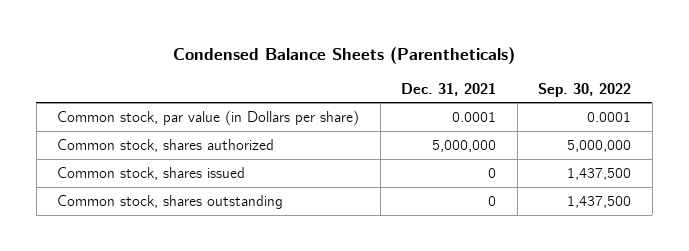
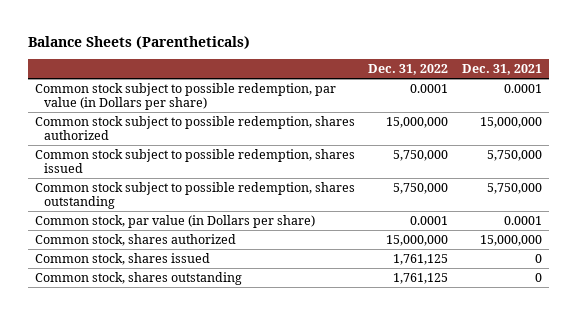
[173,46,516,64] Condensed Balance Sheets (Parentheticals) -> [27,36,250,50] Balance Sheets (Parentheticals)
[538,82,632,97] Sep. 30, 2022 -> none
none -> [368,64,449,76] Dec. 31, 2022
none -> [34,82,336,111] Common stock subject to possible redemption, par value (in Dollars per share)
none -> [34,115,355,141] Common stock subject to possible redemption, shares authorized
none -> [34,148,355,174] Common stock subject to possible redemption, shares issued
none -> [34,181,355,210] Common stock subject to possible redemption, shares outstanding
[432,139,497,152] 5,000,000 -> [480,234,543,246] 15,000,000

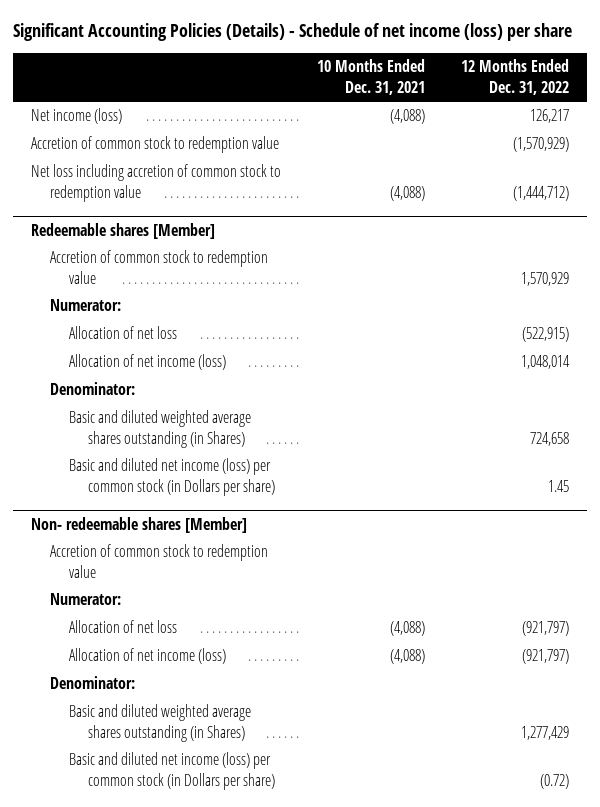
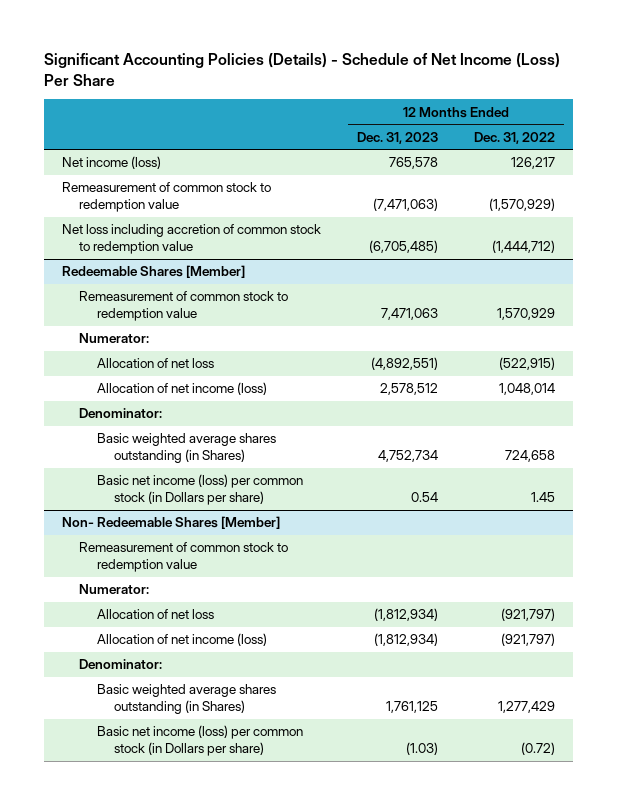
[13,23,573,42] Significant Accounting Policies (Details) - Schedule of net income (loss) per share -> [44,53,561,87] Significant Accounting Policies (Details) - Schedule of Net Income (Loss) Per Share
[317,59,426,95] 10 Months Ended Dec. 31, 2021 -> none
none -> [357,131,439,144] Dec. 31, 2023
[31,136,280,154] Accretion of common stock to redemption value -> [62,182,272,213] Remeasurement of common stock to redemption value
[31,222,216,239] Redeemable shares [Member] -> [62,265,246,279] Redeemable Shares [Member]
[49,250,268,284] Accretion of common stock to redemption value -> [79,291,289,322] Remeasurement of common stock to redemption value
[68,410,251,448] Basic and diluted weighted average shares outstanding (in Shares) -> [96,433,276,464] Basic weighted average shares outstanding (in Shares)
[68,458,275,496] Basic and diluted net income (loss) per common stock (in Dollars per share) -> [96,474,303,506] Basic net income (loss) per common stock (in Dollars per share)
[31,516,248,533] Non- redeemable shares [Member] -> [62,516,281,530] Non- Redeemable Shares [Member]
[49,544,268,578] Accretion of common stock to redemption value -> [79,542,289,573] Remeasurement of common stock to redemption value
[68,704,251,742] Basic and diluted weighted average shares outstanding (in Shares) -> [96,684,276,715] Basic weighted average shares outstanding (in Shares)
[68,752,275,790] Basic and diluted net income (loss) per common stock (in Dollars per share) -> [96,725,303,757] Basic net income (loss) per common stock (in Dollars per share)

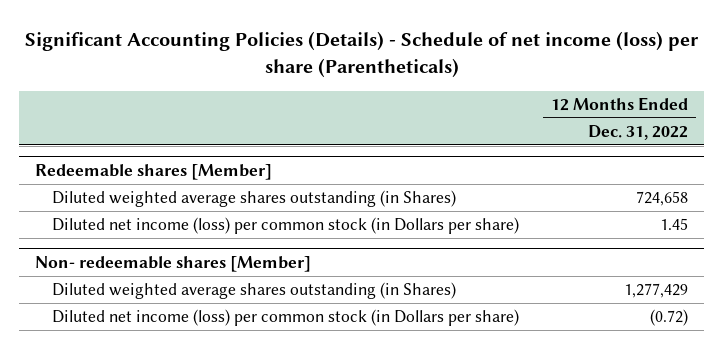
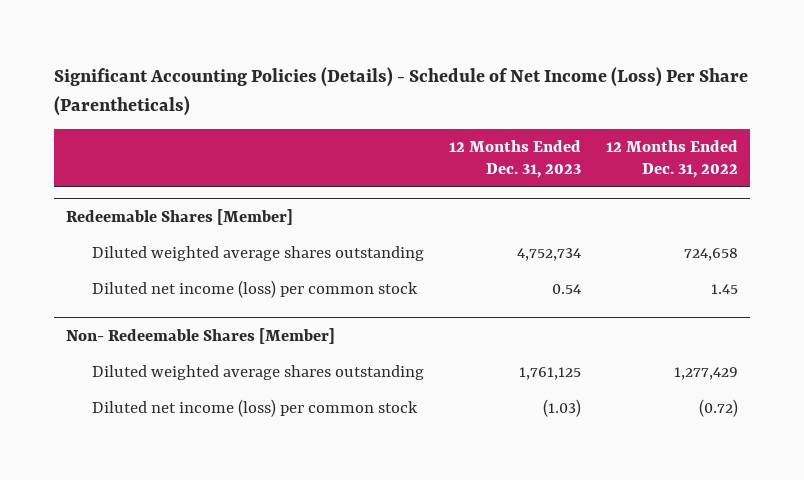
[24,31,699,79] Significant Accounting Policies (Details) - Schedule of net income (loss) per share (Parentheticals) -> [53,67,748,116] Significant Accounting Policies (Details) - Schedule of Net Income (Loss) Per Share (Parentheticals)
none -> [448,140,581,179] 12 Months Ended Dec. 31, 2023
[35,163,273,180] Redeemable shares [Member] -> [66,209,294,226] Redeemable Shares [Member]
[51,190,456,208] Diluted weighted average shares outstanding (in Shares) -> [91,246,424,262] Diluted weighted average shares outstanding
[51,217,519,235] Diluted net income (loss) per common stock (in Dollars per share) -> [91,280,418,299] Diluted net income (loss) per common stock
[35,255,312,272] Non- redeemable shares [Member] -> [66,328,336,345] Non- Redeemable Shares [Member]
[51,282,456,300] Diluted weighted average shares outstanding (in Shares) -> [91,365,424,381] Diluted weighted average shares outstanding
[51,309,519,327] Diluted net income (loss) per common stock (in Dollars per share) -> [91,399,418,418] Diluted net income (loss) per common stock

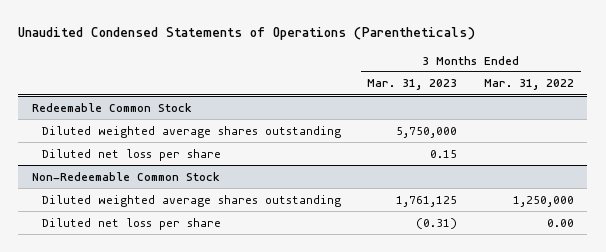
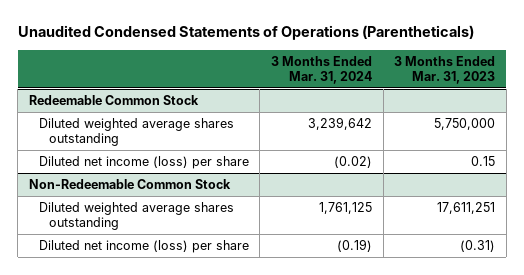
[483,79,574,91] Mar. 31, 2022 -> none
none -> [271,56,373,84] 3 Months Ended Mar. 31, 2024
[41,148,221,161] Diluted net loss per share -> [38,156,249,170] Diluted net income (loss) per share
[396,195,458,207] 1,761,125 -> [437,202,496,215] 17,611,251
[41,217,221,230] Diluted net loss per share -> [38,240,249,254] Diluted net income (loss) per share

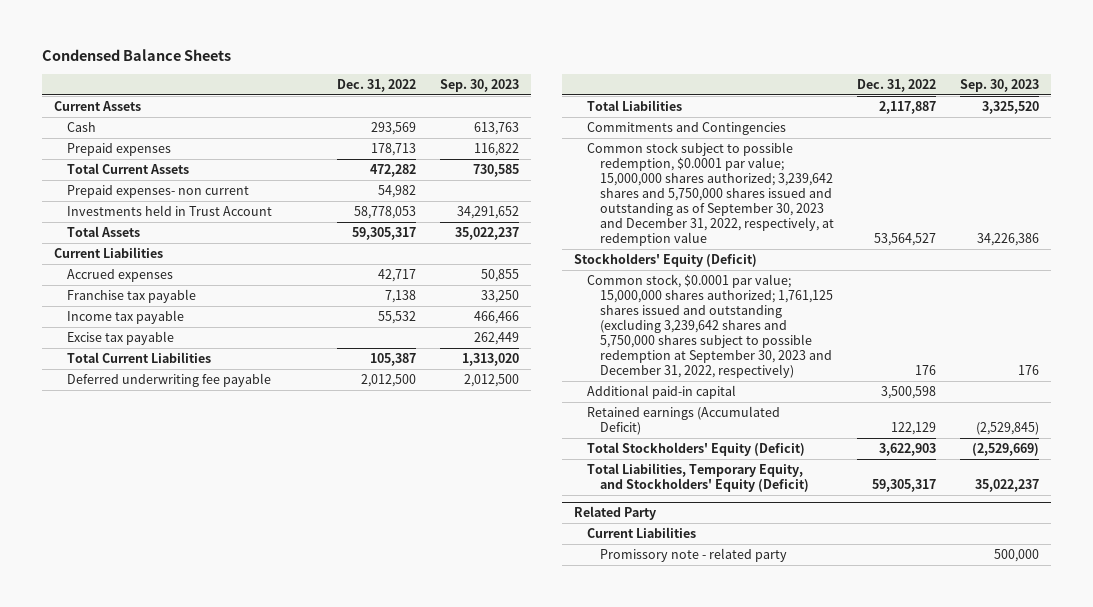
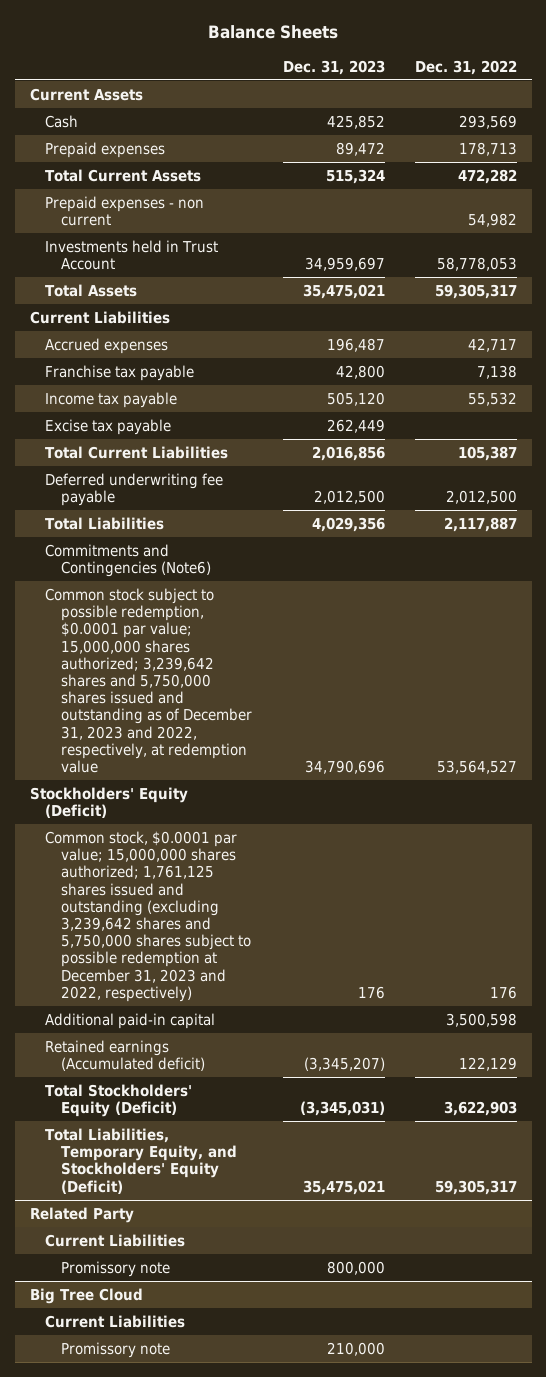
[41,49,231,62] Condensed Balance Sheets -> [208,24,339,39] Balance Sheets
[439,78,519,92] Sep. 30, 2023 -> none
none -> [282,59,385,75] Dec. 31, 2023
[66,184,249,198] Prepaid expenses- non current -> [45,196,205,227] Prepaid expenses - non current
[586,121,786,135] Commitments and Contingencies -> [45,544,212,578] Commitments and Contingencies (Note6)
[586,141,834,246] Common stock subject to possible redemption, $0.0001 par value; 15,000,000 shares authorized; 3,239,642 shares and 5,750,000 shares issued and outstanding as of September 30, 2023 and December 31, 2022, respectively, at redemption value -> [45,588,253,773] Common stock subject to possible redemption, $0.0001 par value; 15,000,000 shares authorized; 3,239,642 shares and 5,750,000 shares issued and outstanding as of December 31, 2023 and 2022, respectively, at redemption value
[586,273,833,378] Common stock, $0.0001 par value; 15,000,000 shares authorized; 1,761,125 shares issued and outstanding (excluding 3,239,642 shares and 5,750,000 shares subject to possible redemption at September 30, 2023 and December 31, 2022, respectively) -> [45,831,252,1002] Common stock, $0.0001 par value; 15,000,000 shares authorized; 1,761,125 shares issued and outstanding (excluding 3,239,642 shares and 5,750,000 shares subject to possible redemption at December 31, 2023 and 2022, respectively)
[586,405,780,435] Retained earnings (Accumulated Deficit) -> [45,1040,206,1072] Retained earnings (Accumulated deficit)
[599,547,787,562] Promissory note - related party -> [61,1261,171,1278] Promissory note
none -> [29,1288,143,1305] Big Tree Cloud
none -> [45,1315,186,1329] Current Liabilities
none -> [61,1342,171,1359] Promissory note

